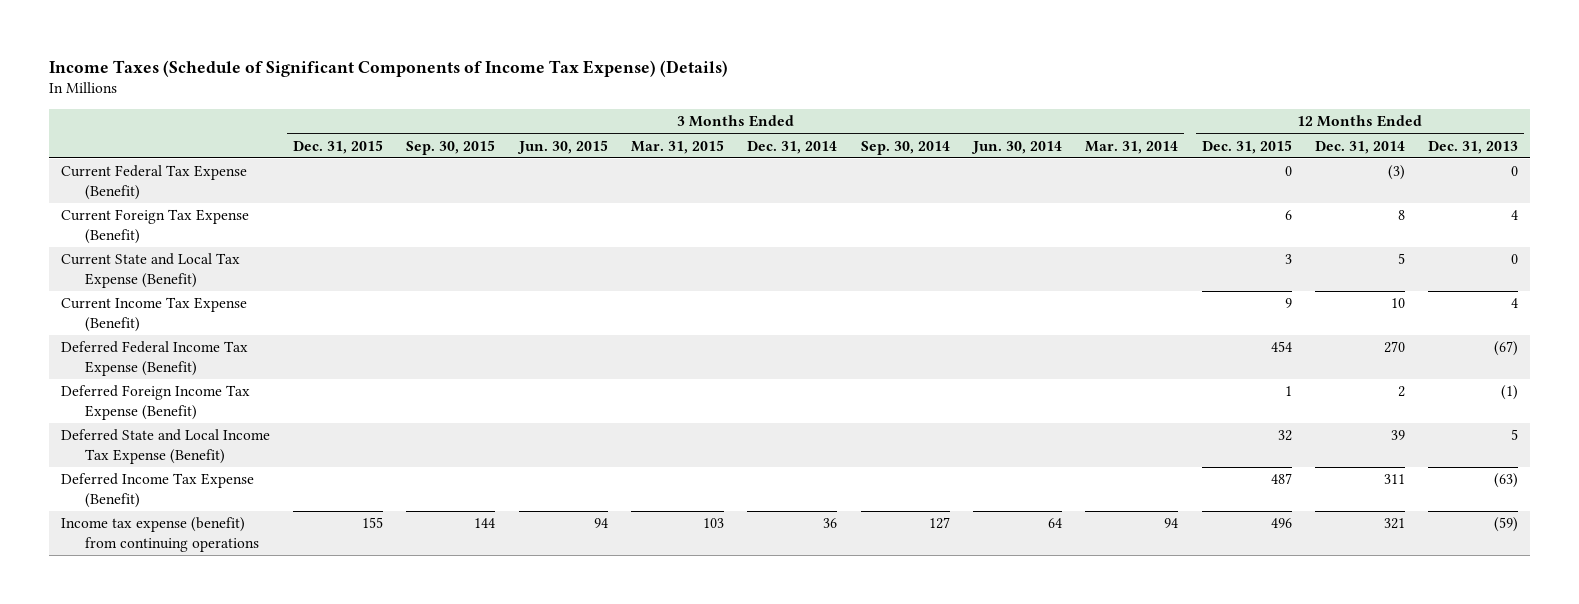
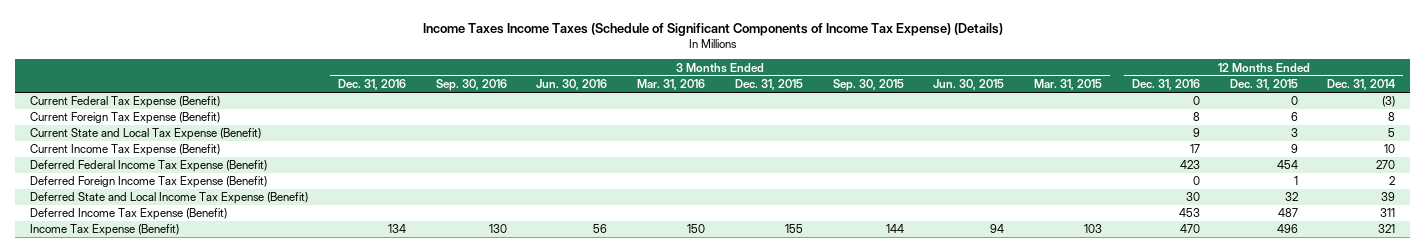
[48,59,728,77] Income Taxes (Schedule of Significant Components of Income Tax Expense) (Details) -> [422,22,1003,36] Income Taxes Income Taxes (Schedule of Significant Components of Income Tax Expense) (Details)
[747,140,838,154] Dec. 31, 2014 -> none
[860,140,950,155] Sep. 30, 2014 -> none
[970,140,1062,154] Jun. 30, 2014 -> none
[1085,140,1179,154] Mar. 31, 2014 -> none
[1428,140,1519,154] Dec. 31, 2013 -> none
none -> [337,79,406,91] Dec. 31, 2016
none -> [435,79,507,92] Sep. 30, 2016
none -> [536,79,608,91] Jun. 30, 2016
none -> [637,79,706,91] Mar. 31, 2016
none -> [1131,79,1200,91] Dec. 31, 2016
[60,517,259,552] Income tax expense (benefit) from continuing operations -> [30,224,180,237] Income Tax Expense (Benefit)

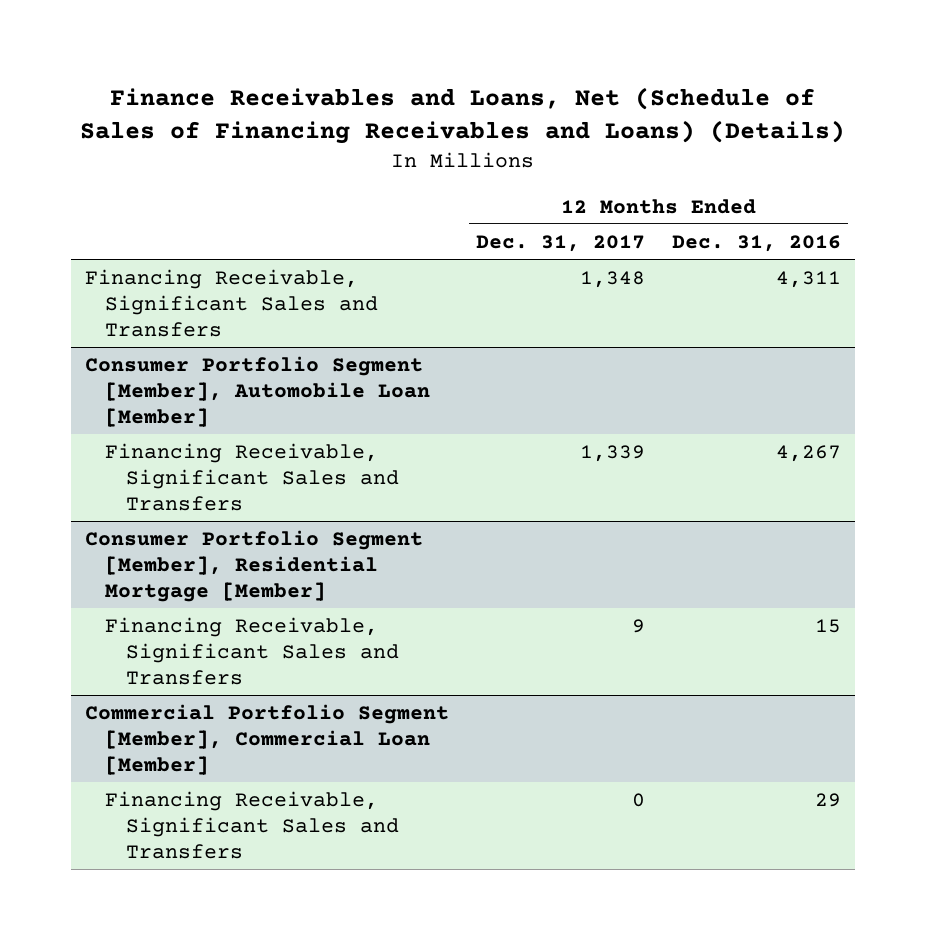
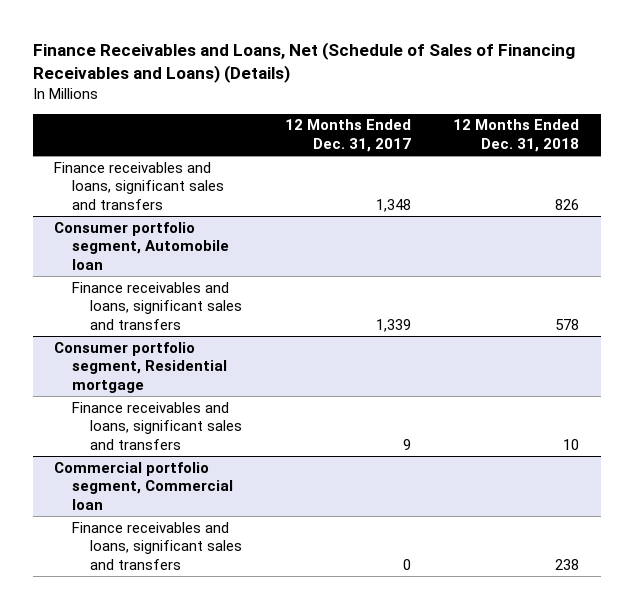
[672,234,842,252] Dec. 31, 2016 -> none
none -> [453,119,580,153] 12 Months Ended Dec. 31, 2018
[84,268,379,337] Financing Receivable, Significant Sales and Transfers -> [54,161,225,210] Finance receivables and loans, significant sales and transfers
[84,355,431,427] Consumer Portfolio Segment [Member], Automobile Loan [Member] -> [54,221,230,270] Consumer portfolio segment, Automobile loan
[105,442,399,511] Financing Receivable, Significant Sales and Transfers -> [72,281,243,330] Finance receivables and loans, significant sales and transfers
[84,529,423,602] Consumer Portfolio Segment [Member], Residential Mortgage [Member] -> [54,341,228,393] Consumer portfolio segment, Residential mortgage
[105,616,399,685] Financing Receivable, Significant Sales and Transfers -> [72,401,243,450] Finance receivables and loans, significant sales and transfers
[84,703,449,775] Commercial Portfolio Segment [Member], Commercial Loan [Member] -> [54,461,234,510] Commercial portfolio segment, Commercial loan
[105,790,399,859] Financing Receivable, Significant Sales and Transfers -> [72,521,243,570] Finance receivables and loans, significant sales and transfers

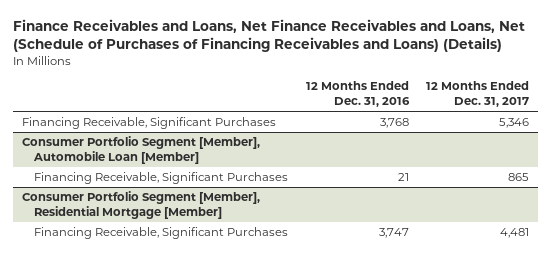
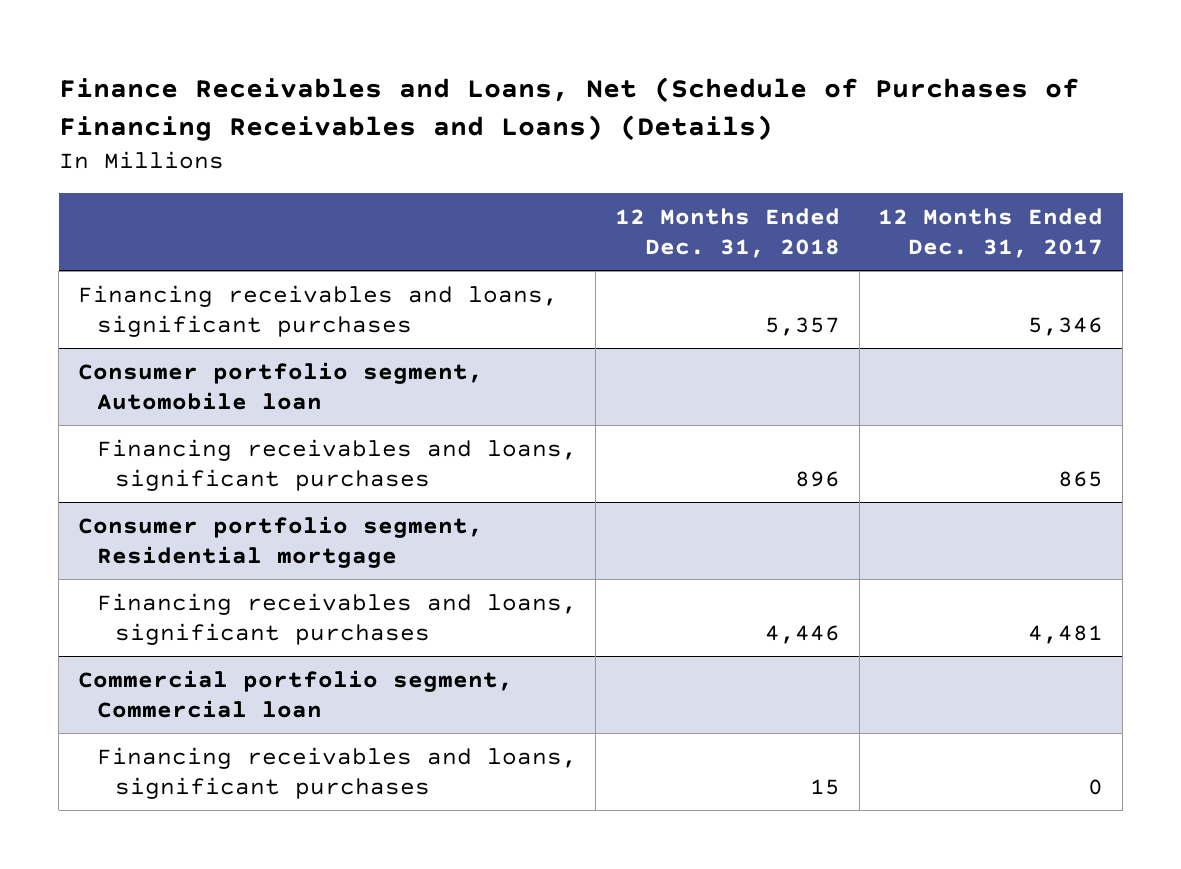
[13,19,526,53] Finance Receivables and Loans, Net Finance Receivables and Loans, Net (Schedule of Purchases of Financing Receivables and Loans) (Details) -> [58,76,1079,142] Finance Receivables and Loans, Net (Schedule of Purchases of Financing Receivables and Loans) (Details)
[305,81,410,108] 12 Months Ended Dec. 31, 2016 -> none
none -> [614,207,840,258] 12 Months Ended Dec. 31, 2018
[22,117,277,130] Financing Receivable, Significant Purchases -> [77,284,558,337] Financing receivables and loans, significant purchases
[22,136,261,164] Consumer Portfolio Segment [Member], Automobile Loan [Member] -> [77,361,483,410] Consumer portfolio segment, Automobile loan
[34,172,289,185] Financing Receivable, Significant Purchases -> [96,438,577,491] Financing receivables and loans, significant purchases
[22,191,261,219] Consumer Portfolio Segment [Member], Residential Mortgage [Member] -> [77,515,483,568] Consumer portfolio segment, Residential mortgage
[34,227,289,240] Financing Receivable, Significant Purchases -> [96,592,577,645] Financing receivables and loans, significant purchases
none -> [77,669,513,718] Commercial portfolio segment, Commercial loan
none -> [96,746,577,799] Financing receivables and loans, significant purchases

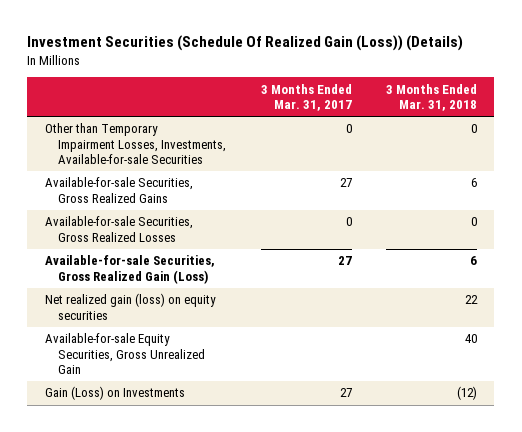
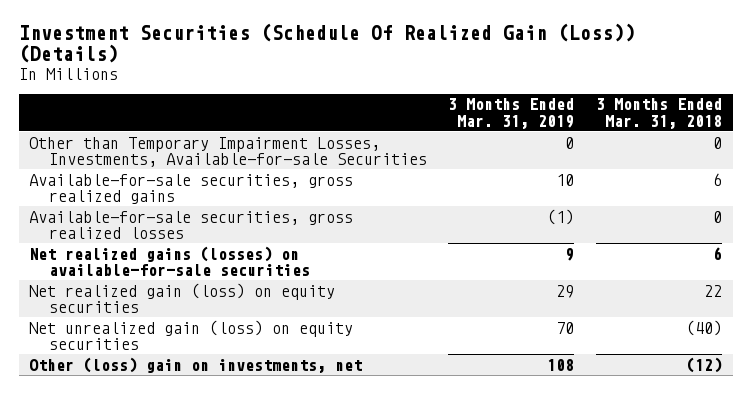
[260,83,352,112] 3 Months Ended Mar. 31, 2017 -> none
none -> [448,98,575,129] 3 Months Ended Mar. 31, 2019
[44,177,193,203] Available-for-sale Securities, Gross Realized Gains -> [29,173,354,205] Available-for-sale securities, gross realized gains
[44,216,193,242] Available-for-sale Securities, Gross Realized Losses -> [29,210,354,240] Available-for-sale securities, gross realized losses
[44,255,215,284] Available-for-sale Securities, Gross Realized Gain (Loss) -> [29,245,310,277] Net realized gains (losses) on available-for-sale securities
[44,333,205,375] Available-for-sale Equity Securities, Gross Unrealized Gain -> none
none -> [29,319,354,351] Net unrealized gain (loss) on equity securities
[44,386,185,401] Gain (Loss) on Investments -> [29,356,363,373] Other (loss) gain on investments, net

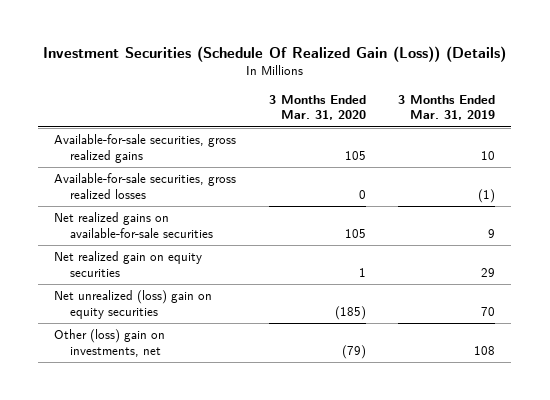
[595,98,722,129] 3 Months Ended Mar. 31, 2018 -> none
none -> [268,95,366,121] 3 Months Ended Mar. 31, 2020
[29,136,427,168] Other than Temporary Impairment Losses, Investments, Available-for-sale Securities -> none
[29,245,310,277] Net realized gains (losses) on available-for-sale securities -> [54,212,213,238] Net realized gains on available-for-sale securities
[29,282,336,314] Net realized gain (loss) on equity securities -> [54,251,203,277] Net realized gain on equity securities
[29,319,354,351] Net unrealized gain (loss) on equity securities -> [54,290,213,319] Net unrealized (loss) gain on equity securities

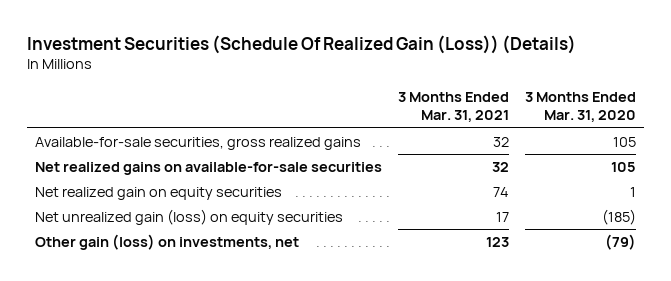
[398,95,496,121] 3 Months Ended Mar. 31, 2019 -> none
none -> [397,91,509,123] 3 Months Ended Mar. 31, 2021
[54,173,237,199] Available-for-sale securities, gross realized losses -> none
[54,290,213,319] Net unrealized (loss) gain on equity securities -> [34,208,343,225] Net unrealized gain (loss) on equity securities
[54,329,166,357] Other (loss) gain on investments, net -> [34,233,299,250] Other gain (loss) on investments, net

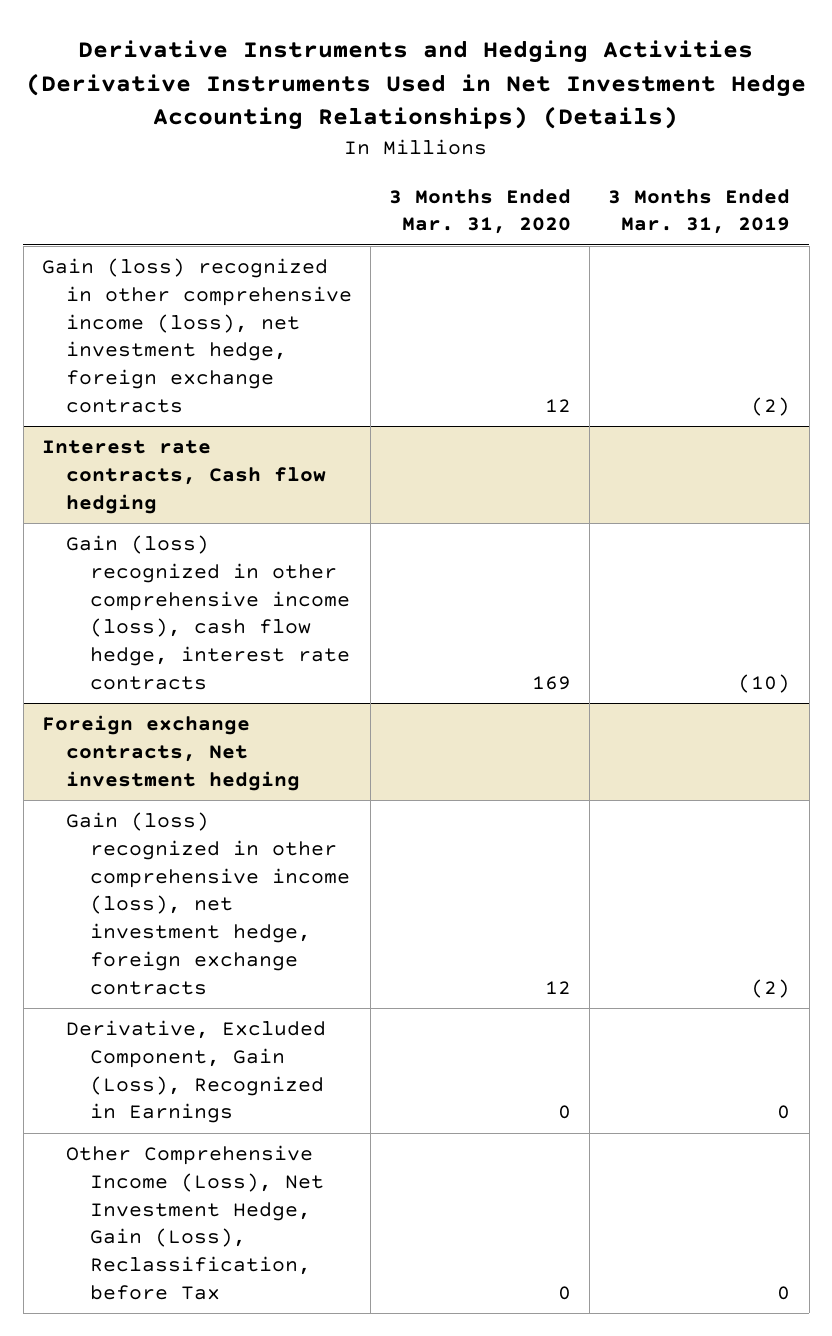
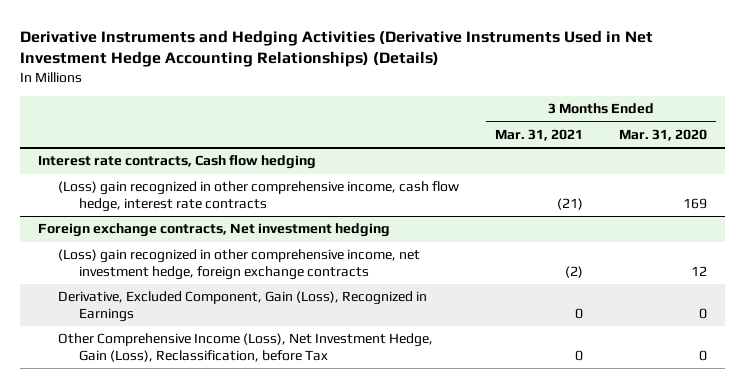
[608,188,791,235] 3 Months Ended Mar. 31, 2019 -> none
none -> [495,128,584,141] Mar. 31, 2021
[41,258,353,413] Gain (loss) recognized in other comprehensive income (loss), net investment hedge, foreign exchange contracts -> none
[66,535,351,690] Gain (loss) recognized in other comprehensive income (loss), cash flow hedge, interest rate contracts -> [58,181,460,212] (Loss) gain recognized in other comprehensive income, cash flow hedge, interest rate contracts
[66,812,351,995] Gain (loss) recognized in other comprehensive income (loss), net investment hedge, foreign exchange contracts -> [58,249,421,280] (Loss) gain recognized in other comprehensive income, net investment hedge, foreign exchange contracts

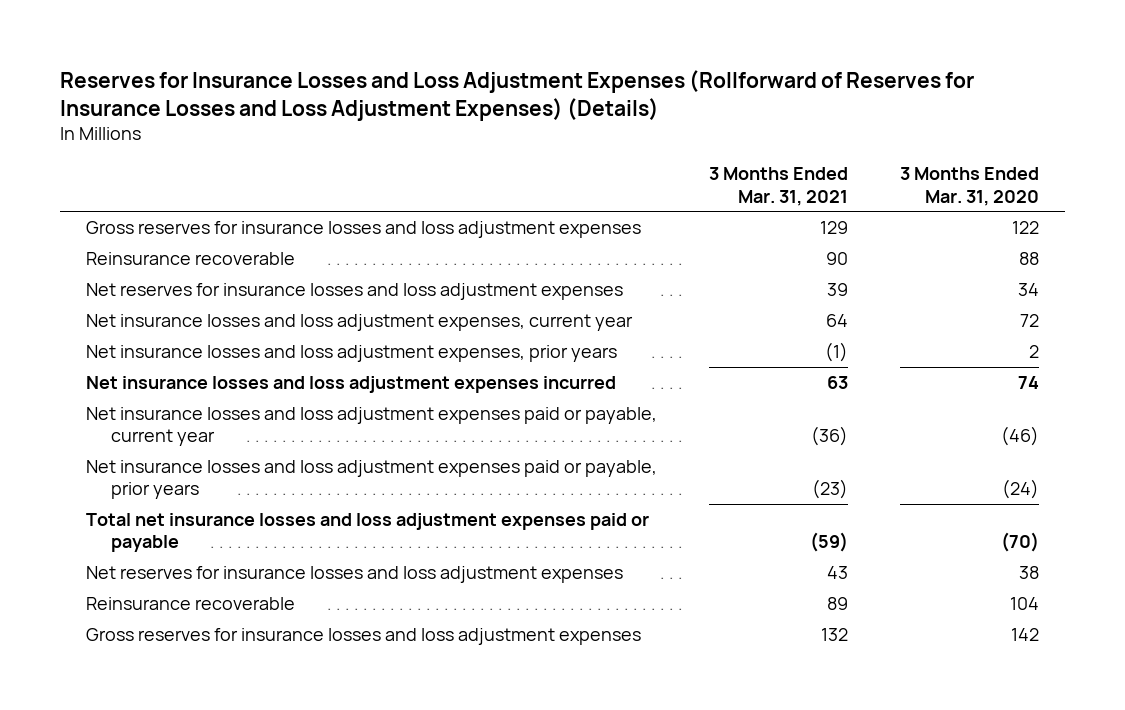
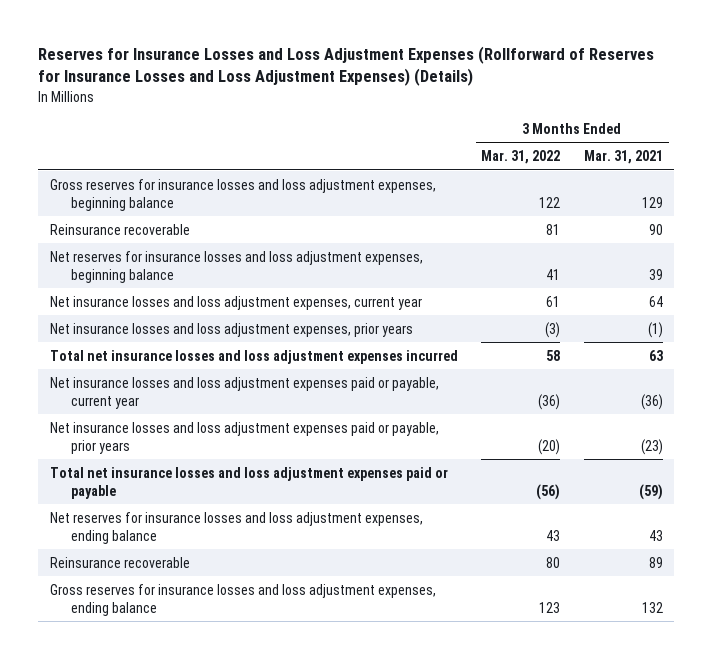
[899,167,1039,206] 3 Months Ended Mar. 31, 2020 -> none
none -> [481,150,561,165] Mar. 31, 2022
[85,220,641,238] Gross reserves for insurance losses and loss adjustment expenses -> [50,178,437,211] Gross reserves for insurance losses and loss adjustment expenses, beginning balance
[85,282,623,300] Net reserves for insurance losses and loss adjustment expenses -> [50,250,424,283] Net reserves for insurance losses and loss adjustment expenses, beginning balance
[85,375,616,393] Net insurance losses and loss adjustment expenses incurred -> [50,349,459,364] Total net insurance losses and loss adjustment expenses incurred
[85,565,623,583] Net reserves for insurance losses and loss adjustment expenses -> [50,511,424,544] Net reserves for insurance losses and loss adjustment expenses, ending balance
[85,627,641,645] Gross reserves for insurance losses and loss adjustment expenses -> [50,583,437,616] Gross reserves for insurance losses and loss adjustment expenses, ending balance

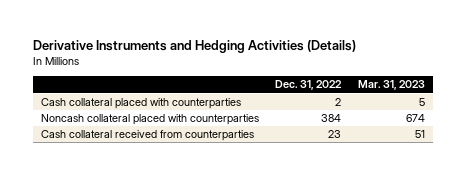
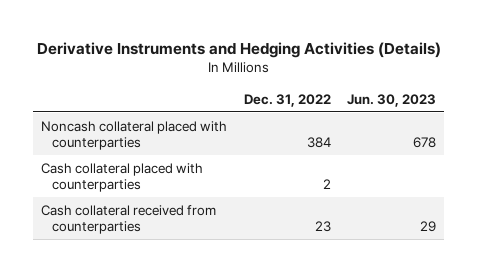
[357,80,425,91] Mar. 31, 2023 -> none
none -> [347,93,437,107] Jun. 30, 2023
[40,98,241,110] Cash collateral placed with counterparties -> [41,162,204,192] Cash collateral placed with counterparties

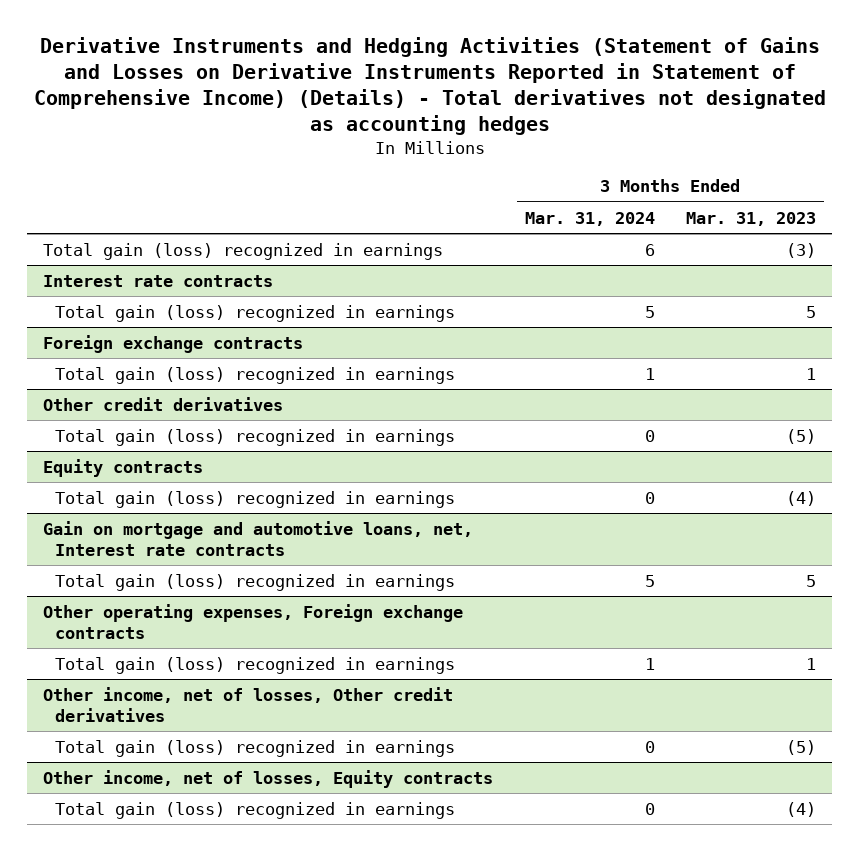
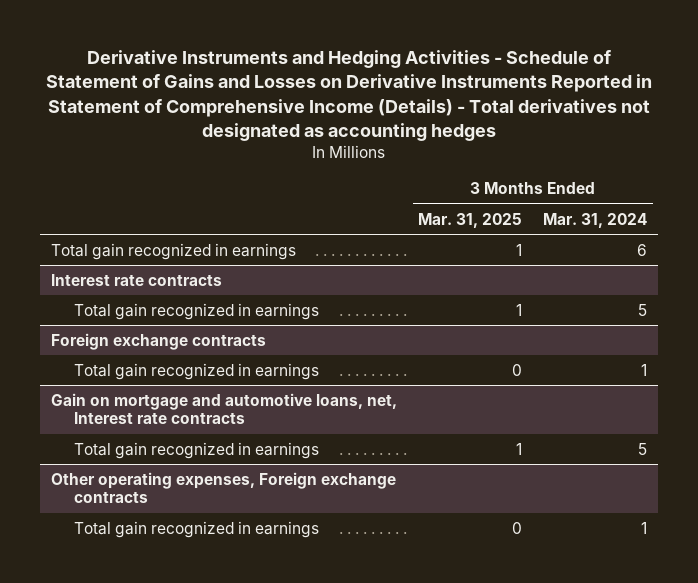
[33,36,826,135] Derivative Instruments and Hedging Activities (Statement of Gains and Losses on Derivative Instruments Reported in Statement of Comprehensive Income) (Details) - Total derivatives not designated as accounting hedges -> [46,50,653,141] Derivative Instruments and Hedging Activities - Schedule of Statement of Gains and Losses on Derivative Instruments Reported in Statement of Comprehensive Income (Details) - Total derivatives not designated as accounting hedges
[686,211,817,226] Mar. 31, 2023 -> none
none -> [418,212,523,228] Mar. 31, 2025
[42,242,443,260] Total gain (loss) recognized in earnings -> [50,242,296,260] Total gain recognized in earnings
[54,304,455,322] Total gain (loss) recognized in earnings -> [73,302,319,320] Total gain recognized in earnings
[42,396,283,411] Other credit derivatives -> none
[54,428,455,446] Total gain (loss) recognized in earnings -> none
[42,458,203,477] Equity contracts -> none
[54,490,455,508] Total gain (loss) recognized in earnings -> none
[54,366,455,384] Total gain (loss) recognized in earnings -> [73,362,319,380] Total gain recognized in earnings
[54,573,455,591] Total gain (loss) recognized in earnings -> [73,441,319,459] Total gain recognized in earnings
[42,686,453,722] Other income, net of losses, Other credit derivatives -> none
[54,739,455,757] Total gain (loss) recognized in earnings -> none
[42,769,493,788] Other income, net of losses, Equity contracts -> none
[54,801,455,819] Total gain (loss) recognized in earnings -> none
[54,656,455,674] Total gain (loss) recognized in earnings -> [73,520,319,538] Total gain recognized in earnings

